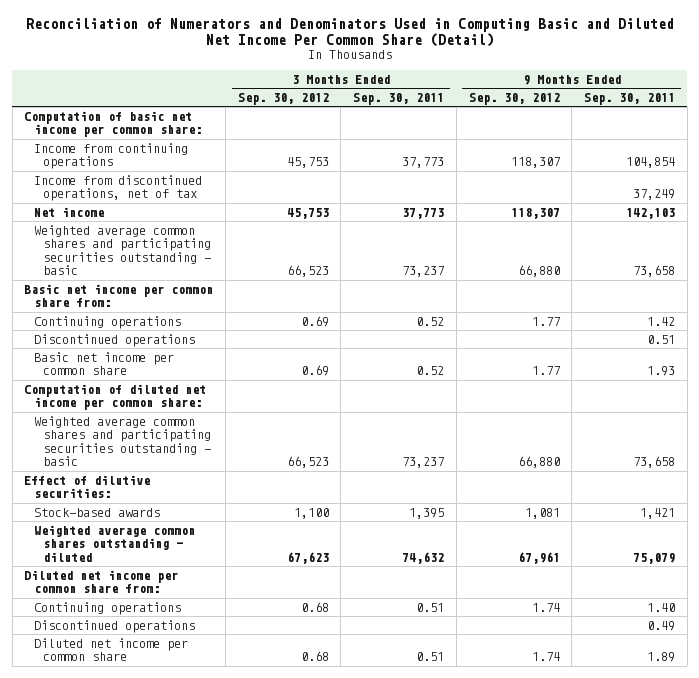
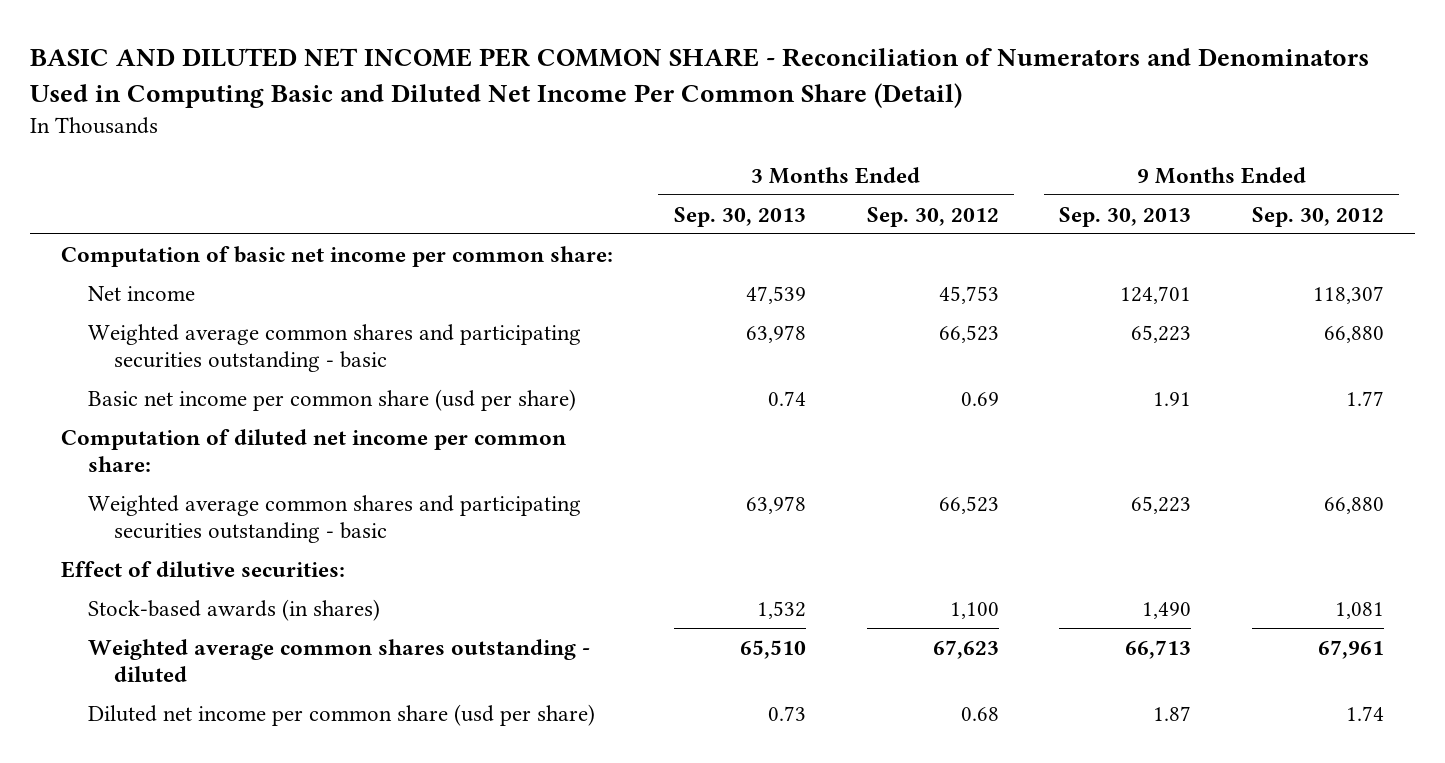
[25,17,674,48] Reconciliation of Numerators and Denominators Used in Computing Basic and Diluted Net Income Per Common Share (Detail) -> [30,48,1370,109] BASIC AND DILUTED NET INCOME PER COMMON SHARE - Reconciliation of Numerators and Denominators Used in Computing Basic and Diluted Net Income Per Common Share (Detail)
[353,93,445,106] Sep. 30, 2011 -> none
[583,93,675,106] Sep. 30, 2011 -> none
none -> [673,206,806,227] Sep. 30, 2013
none -> [1059,206,1192,227] Sep. 30, 2013
[33,142,188,170] Income from continuing operations -> none
[33,174,202,202] Income from discontinued operations, net of tax -> none
[24,283,214,308] Basic net income per common share from: -> none
[33,315,181,329] Continuing operations -> none
[33,333,195,347] Discontinued operations -> none
[33,351,174,376] Basic net income per common share -> [87,388,576,411] Basic net income per common share (usd per share)
[33,507,160,517] Stock-based awards -> [87,598,380,621] Stock-based awards (in shares)
[24,569,179,594] Diluted net income per common share from: -> none
[33,601,181,615] Continuing operations -> none
[33,619,195,633] Discontinued operations -> none
[33,637,188,662] Diluted net income per common share -> [87,703,595,726] Diluted net income per common share (usd per share)

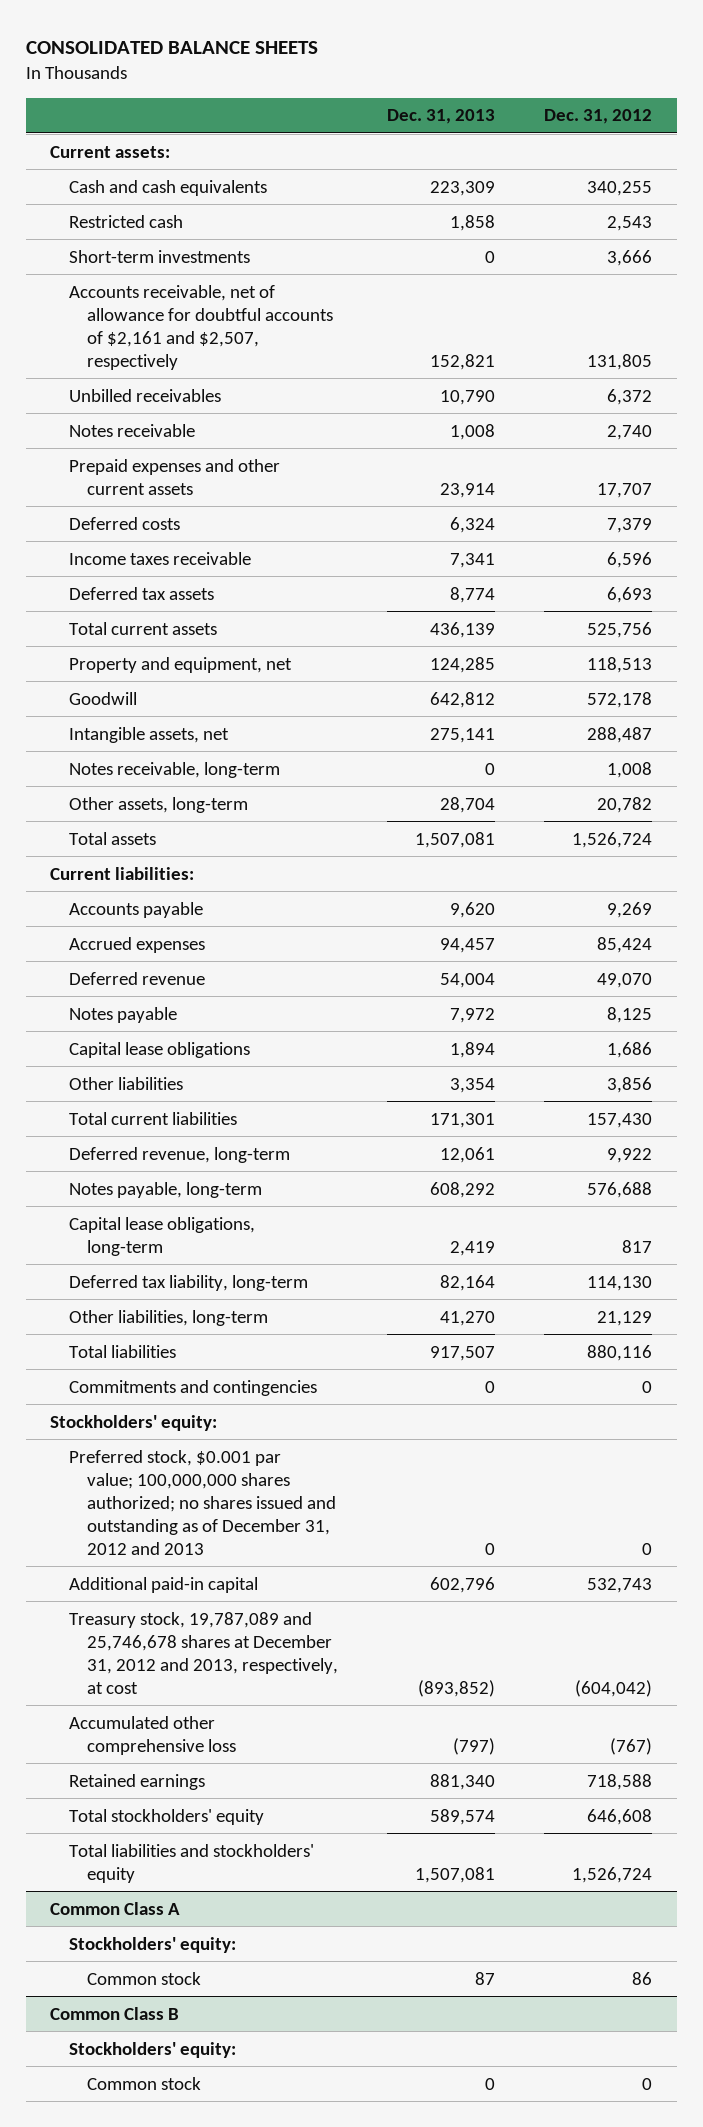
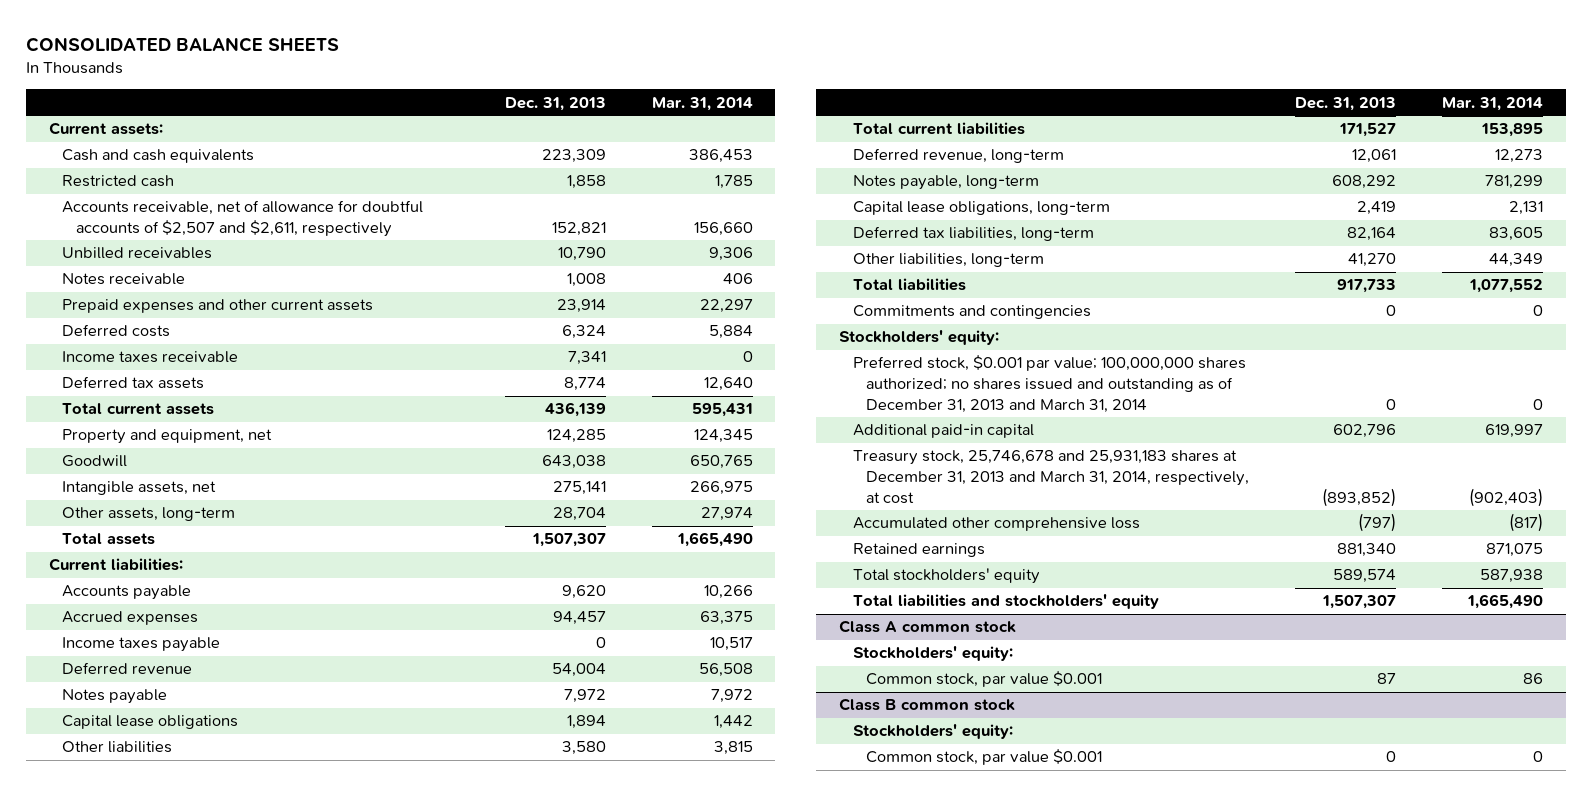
[544,109,653,125] Dec. 31, 2012 -> none
none -> [651,96,753,111] Mar. 31, 2014
[68,249,250,263] Short-term investments -> none
[68,284,333,370] Accounts receivable, net of allowance for doubtful accounts of $2,161 and $2,507, respectively -> [62,200,424,237] Accounts receivable, net of allowance for doubtful accounts of $2,507 and $2,611, respectively
[430,691,496,708] 642,812 -> [541,455,606,470] 643,038
[68,761,280,778] Notes receivable, long-term -> none
[415,831,496,848] 1,507,081 -> [531,533,606,548] 1,507,307
none -> [62,637,221,653] Income taxes payable
[450,1077,496,1093] 3,354 -> [561,741,606,756] 3,580
[430,1112,496,1128] 171,301 -> [1339,123,1397,138] 171,527
[68,1274,308,1291] Deferred tax liability, long-term -> [852,226,1094,242] Deferred tax liabilities, long-term
[430,1345,496,1361] 917,507 -> [1337,279,1397,294] 917,733
[68,1449,336,1555] Preferred stock, $0.001 par value; 100,000,000 shares authorized; no shares issued and outstanding as of December 31, 2012 and 2013 -> [852,355,1246,413] Preferred stock, $0.001 par value; 100,000,000 shares authorized; no shares issued and outstanding as of December 31, 2013 and March 31, 2014
[68,1611,338,1694] Treasury stock, 19,787,089 and 25,746,678 shares at December 31, 2012 and 2013, respectively, at cost -> [852,450,1250,504] Treasury stock, 25,746,678 and 25,931,183 shares at December 31, 2013 and March 31, 2014, respectively, at cost
[415,1866,496,1883] 1,507,081 -> [1322,595,1397,610] 1,507,307
[50,1901,181,1915] Common Class A -> [839,620,1017,634] Class A common stock
[86,1971,201,1985] Common stock -> [866,671,1103,688] Common stock, par value $0.001
[50,2006,180,2020] Common Class B -> [839,698,1016,712] Class B common stock
[86,2076,201,2090] Common stock -> [866,749,1103,766] Common stock, par value $0.001

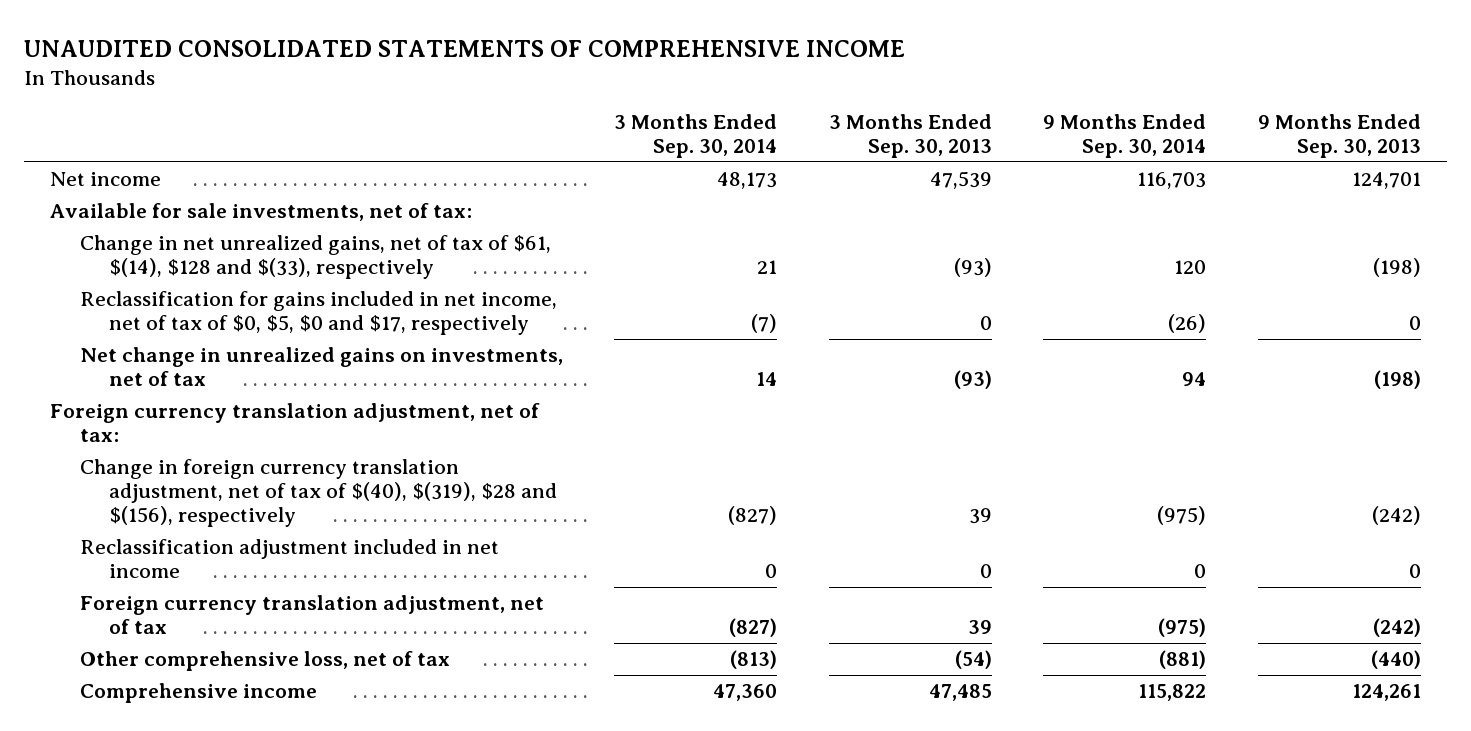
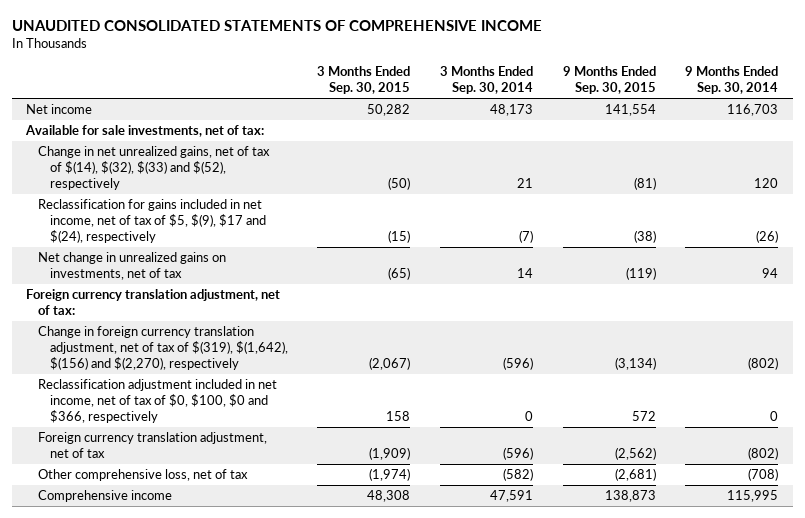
[828,113,992,158] 3 Months Ended Sep. 30, 2013 -> none
[1257,113,1421,158] 9 Months Ended Sep. 30, 2013 -> none
none -> [317,66,411,95] 3 Months Ended Sep. 30, 2015
none -> [562,66,656,95] 9 Months Ended Sep. 30, 2015
[79,235,551,280] Change in net unrealized gains, net of tax of $61, $(14), $128 and $(33), respectively -> [38,146,271,191] Change in net unrealized gains, net of tax of $(14), $(32), $(33) and $(52), respectively
[79,291,557,336] Reclassification for gains included in net income, net of tax of $0, $5, $0 and $17, respectively -> [38,199,266,244] Reclassification for gains included in net income, net of tax of $5, $(9), $17 and $(24), respectively
[79,459,558,528] Change in foreign currency translation adjustment, net of tax of $(40), $(319), $28 and $(156), respectively -> [38,326,288,371] Change in foreign currency translation adjustment, net of tax of $(319), $(1,642), $(156) and $(2,270), respectively
[728,506,778,526] (827) -> [502,357,533,371] (596)
[1157,506,1207,526] (975) -> [748,357,779,371] (802)
[79,539,499,579] Reclassification adjustment included in net income -> [38,379,278,424] Reclassification adjustment included in net income, net of tax of $0, $100, $0 and $366, respectively
[729,618,778,638] (827) -> [502,447,533,461] (596)
[1158,618,1207,638] (975) -> [748,447,779,461] (802)
[730,650,778,670] (813) -> [502,468,533,482] (582)
[1159,650,1207,670] (881) -> [748,468,779,482] (708)
[713,684,778,702] 47,360 -> [489,490,533,503] 47,591
[1138,684,1207,702] 115,822 -> [727,490,779,503] 115,995

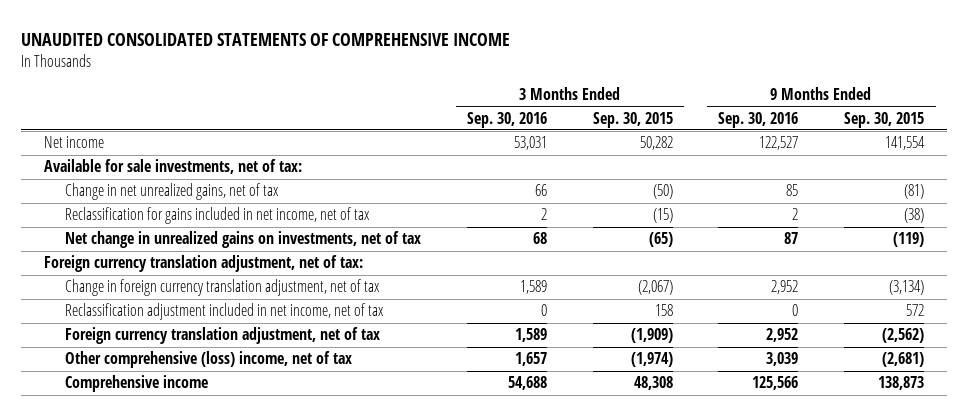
[439,66,533,95] 3 Months Ended Sep. 30, 2014 -> none
[685,66,779,95] 9 Months Ended Sep. 30, 2014 -> none
none -> [467,111,548,128] Sep. 30, 2016
none -> [718,111,799,128] Sep. 30, 2016
[38,146,271,191] Change in net unrealized gains, net of tax of $(14), $(32), $(33) and $(52), respectively -> [65,183,280,201] Change in net unrealized gains, net of tax
[38,199,266,244] Reclassification for gains included in net income, net of tax of $5, $(9), $17 and $(24), respectively -> [65,207,371,225] Reclassification for gains included in net income, net of tax
[38,326,288,371] Change in foreign currency translation adjustment, net of tax of $(319), $(1,642), $(156) and $(2,270), respectively -> [65,279,381,297] Change in foreign currency translation adjustment, net of tax
[38,379,278,424] Reclassification adjustment included in net income, net of tax of $0, $100, $0 and $366, respectively -> [65,303,385,321] Reclassification adjustment included in net income, net of tax
[38,469,249,482] Other comprehensive loss, net of tax -> [65,351,353,369] Other comprehensive (loss) income, net of tax

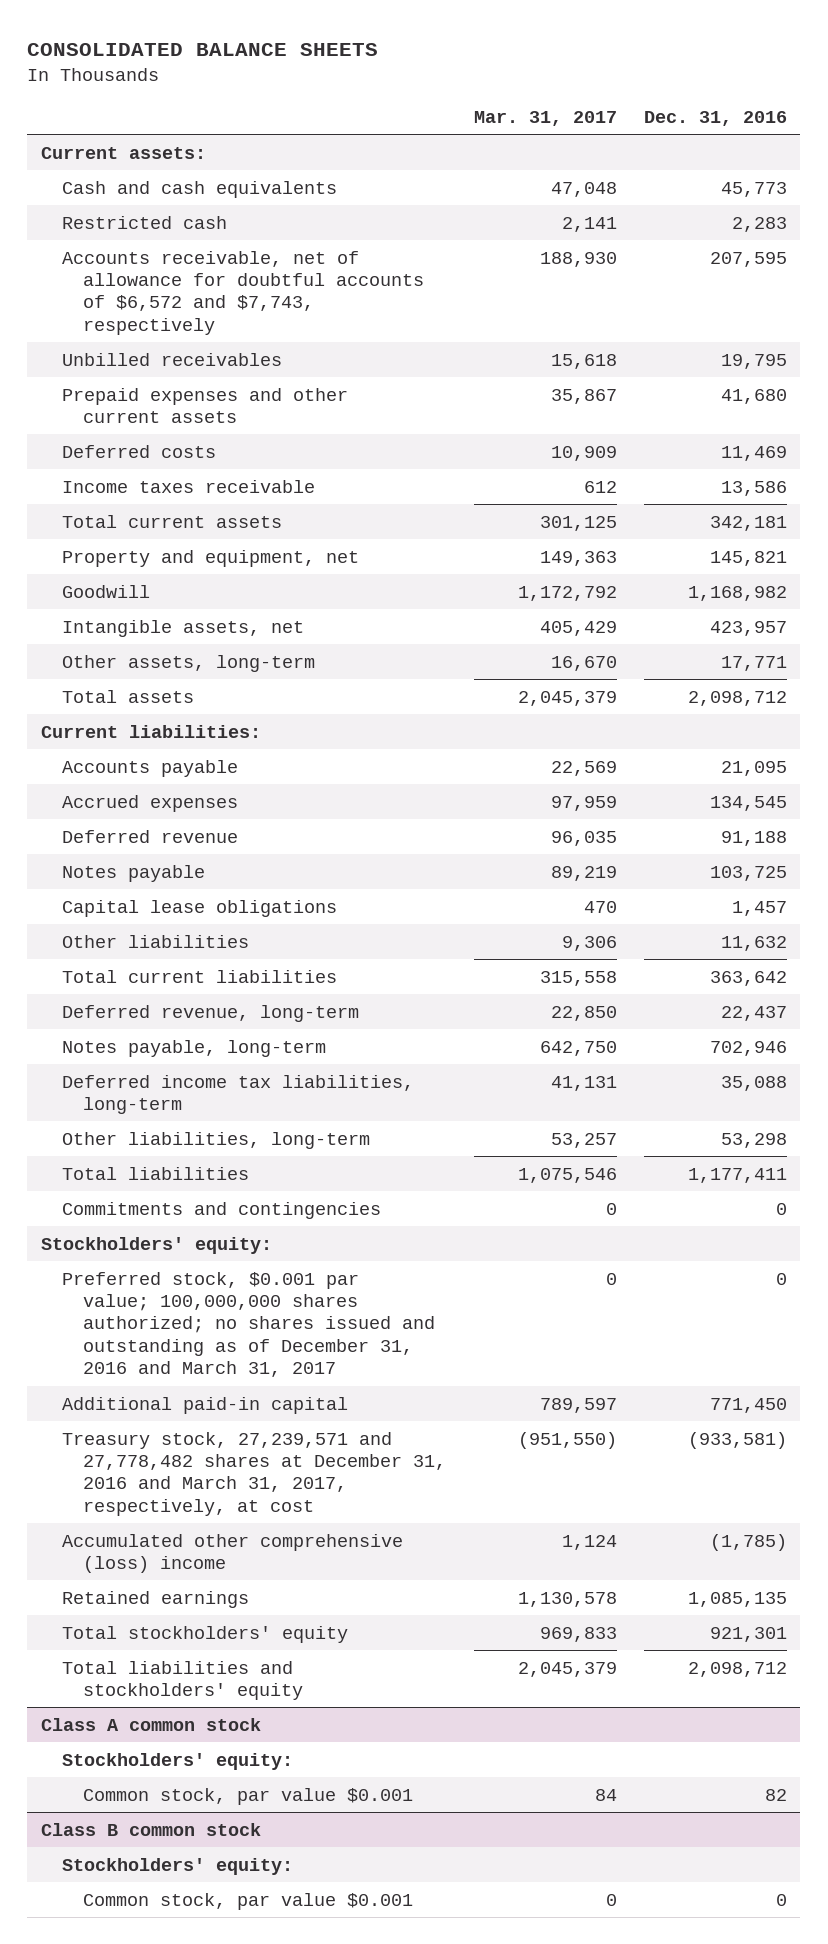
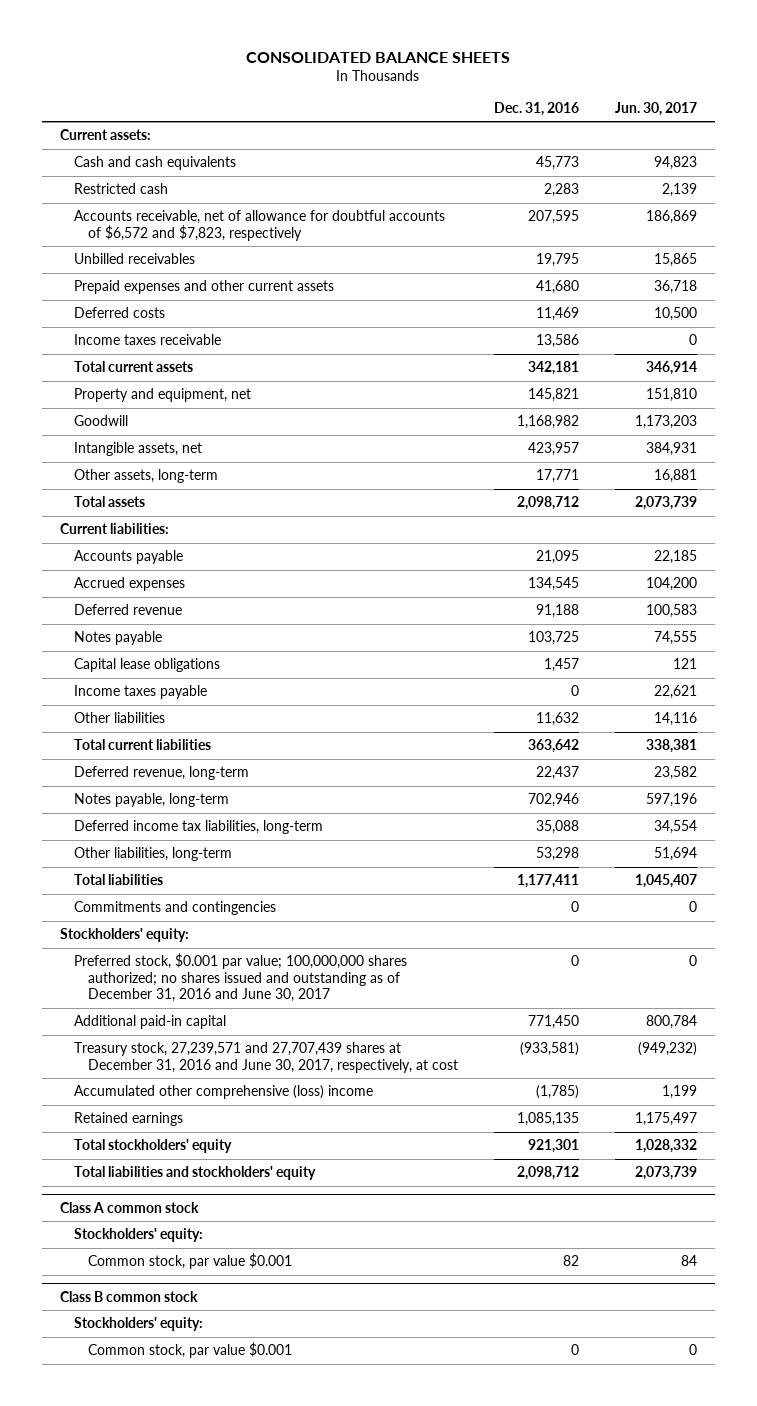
[473,110,617,126] Mar. 31, 2017 -> none
none -> [615,101,698,116] Jun. 30, 2017
[62,250,425,335] Accounts receivable, net of allowance for doubtful accounts of $6,572 and $7,743, respectively -> [73,210,445,241] Accounts receivable, net of allowance for doubtful accounts of $6,572 and $7,823, respectively
none -> [73,685,207,700] Income taxes payable
[62,1271,436,1378] Preferred stock, $0.001 par value; 100,000,000 shares authorized; no shares issued and outstanding as of December 31, 2016 and March 31, 2017 -> [73,953,407,1003] Preferred stock, $0.001 par value; 100,000,000 shares authorized; no shares issued and outstanding as of December 31, 2016 and June 30, 2017
[62,1431,447,1516] Treasury stock, 27,239,571 and 27,778,482 shares at December 31, 2016 and March 31, 2017, respectively, at cost -> [73,1042,459,1073] Treasury stock, 27,239,571 and 27,707,439 shares at December 31, 2016 and June 30, 2017, respectively, at cost

